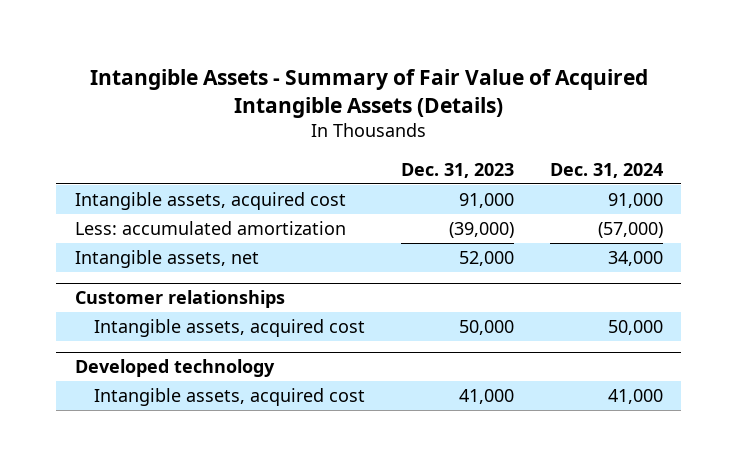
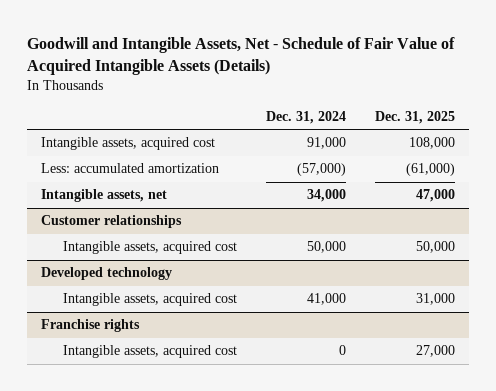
[89,68,648,118] Intangible Assets - Summary of Fair Value of Acquired Intangible Assets (Details) -> [26,36,455,75] Goodwill and Intangible Assets, Net - Schedule of Fair Value of Acquired Intangible Assets (Details)
[400,163,514,179] Dec. 31, 2023 -> none
none -> [374,110,455,124] Dec. 31, 2025
none -> [41,319,141,333] Franchise rights
none -> [63,345,238,359] Intangible assets, acquired cost

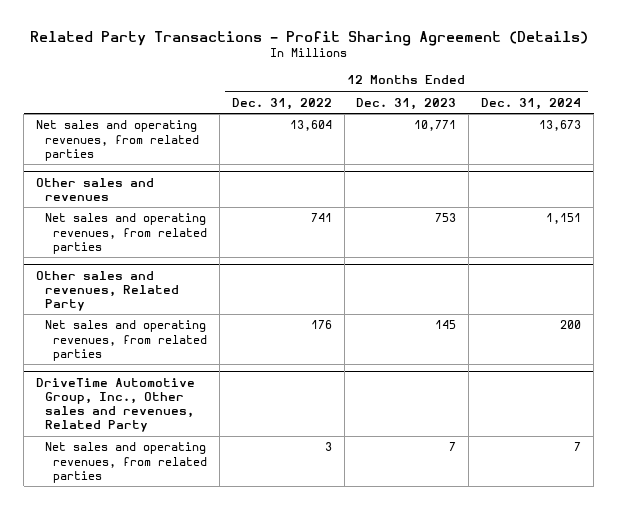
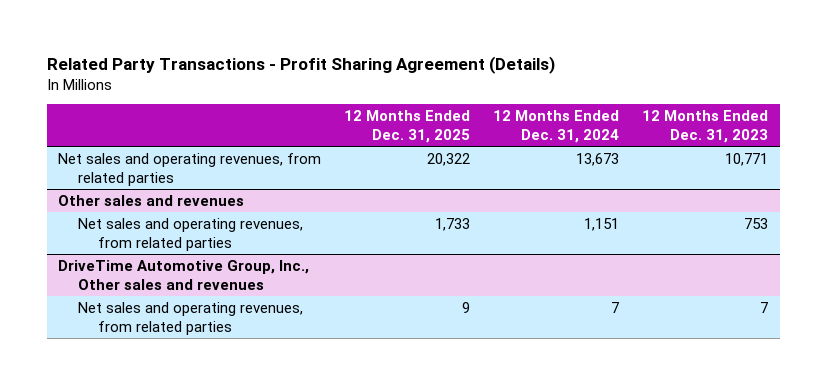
[231,97,332,110] Dec. 31, 2022 -> none
none -> [344,110,471,144] 12 Months Ended Dec. 31, 2025
[36,270,179,311] Other sales and revenues, Related Party -> none
[44,320,207,361] Net sales and operating revenues, from related parties -> none
[36,377,196,432] DriveTime Automotive Group, Inc., Other sales and revenues, Related Party -> [58,259,310,290] DriveTime Automotive Group, Inc., Other sales and revenues

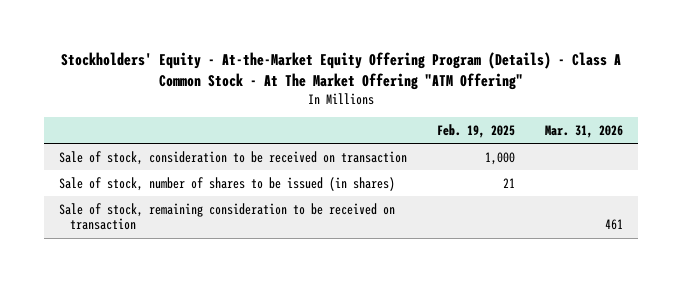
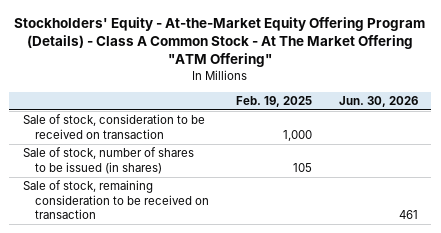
[545,125,624,139] Mar. 31, 2026 -> none
none -> [338,95,418,107] Jun. 30, 2026
[503,177,516,188] 21 -> [292,162,312,172] 105

